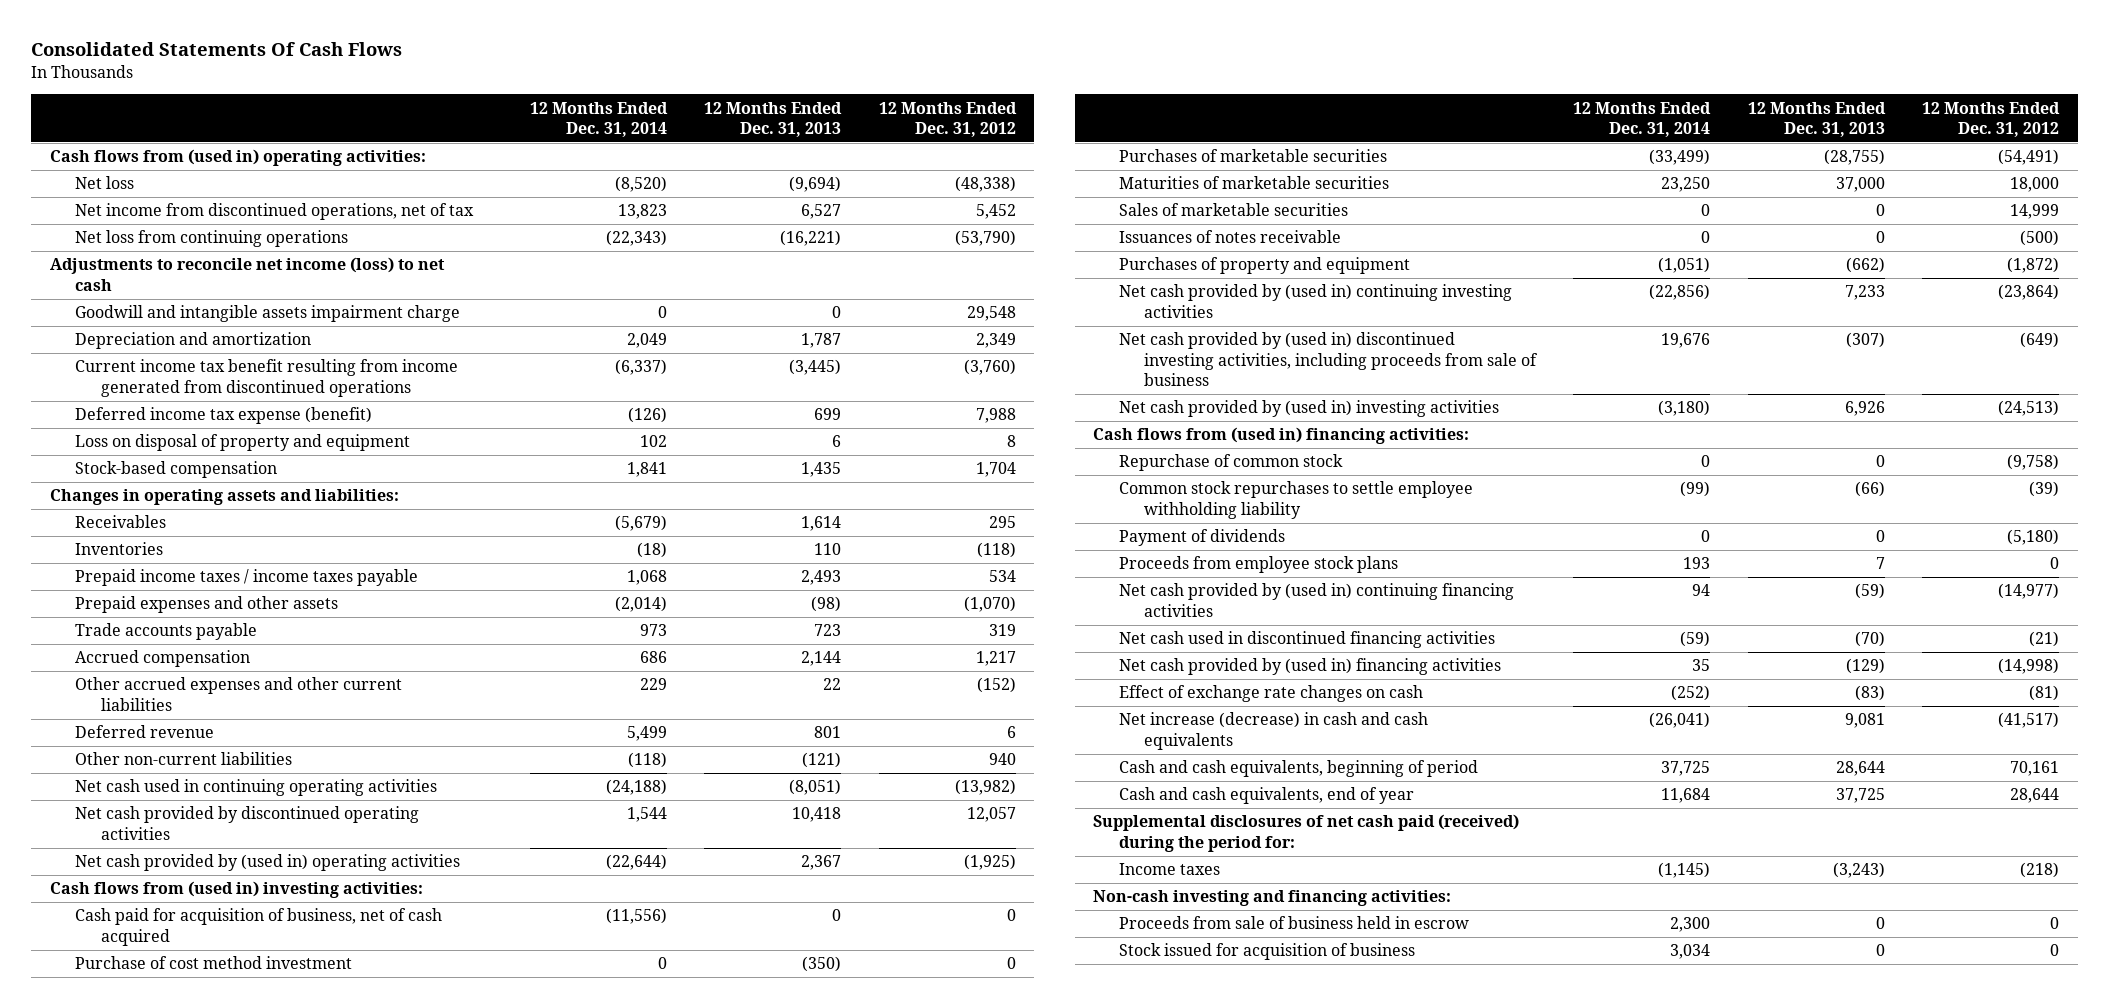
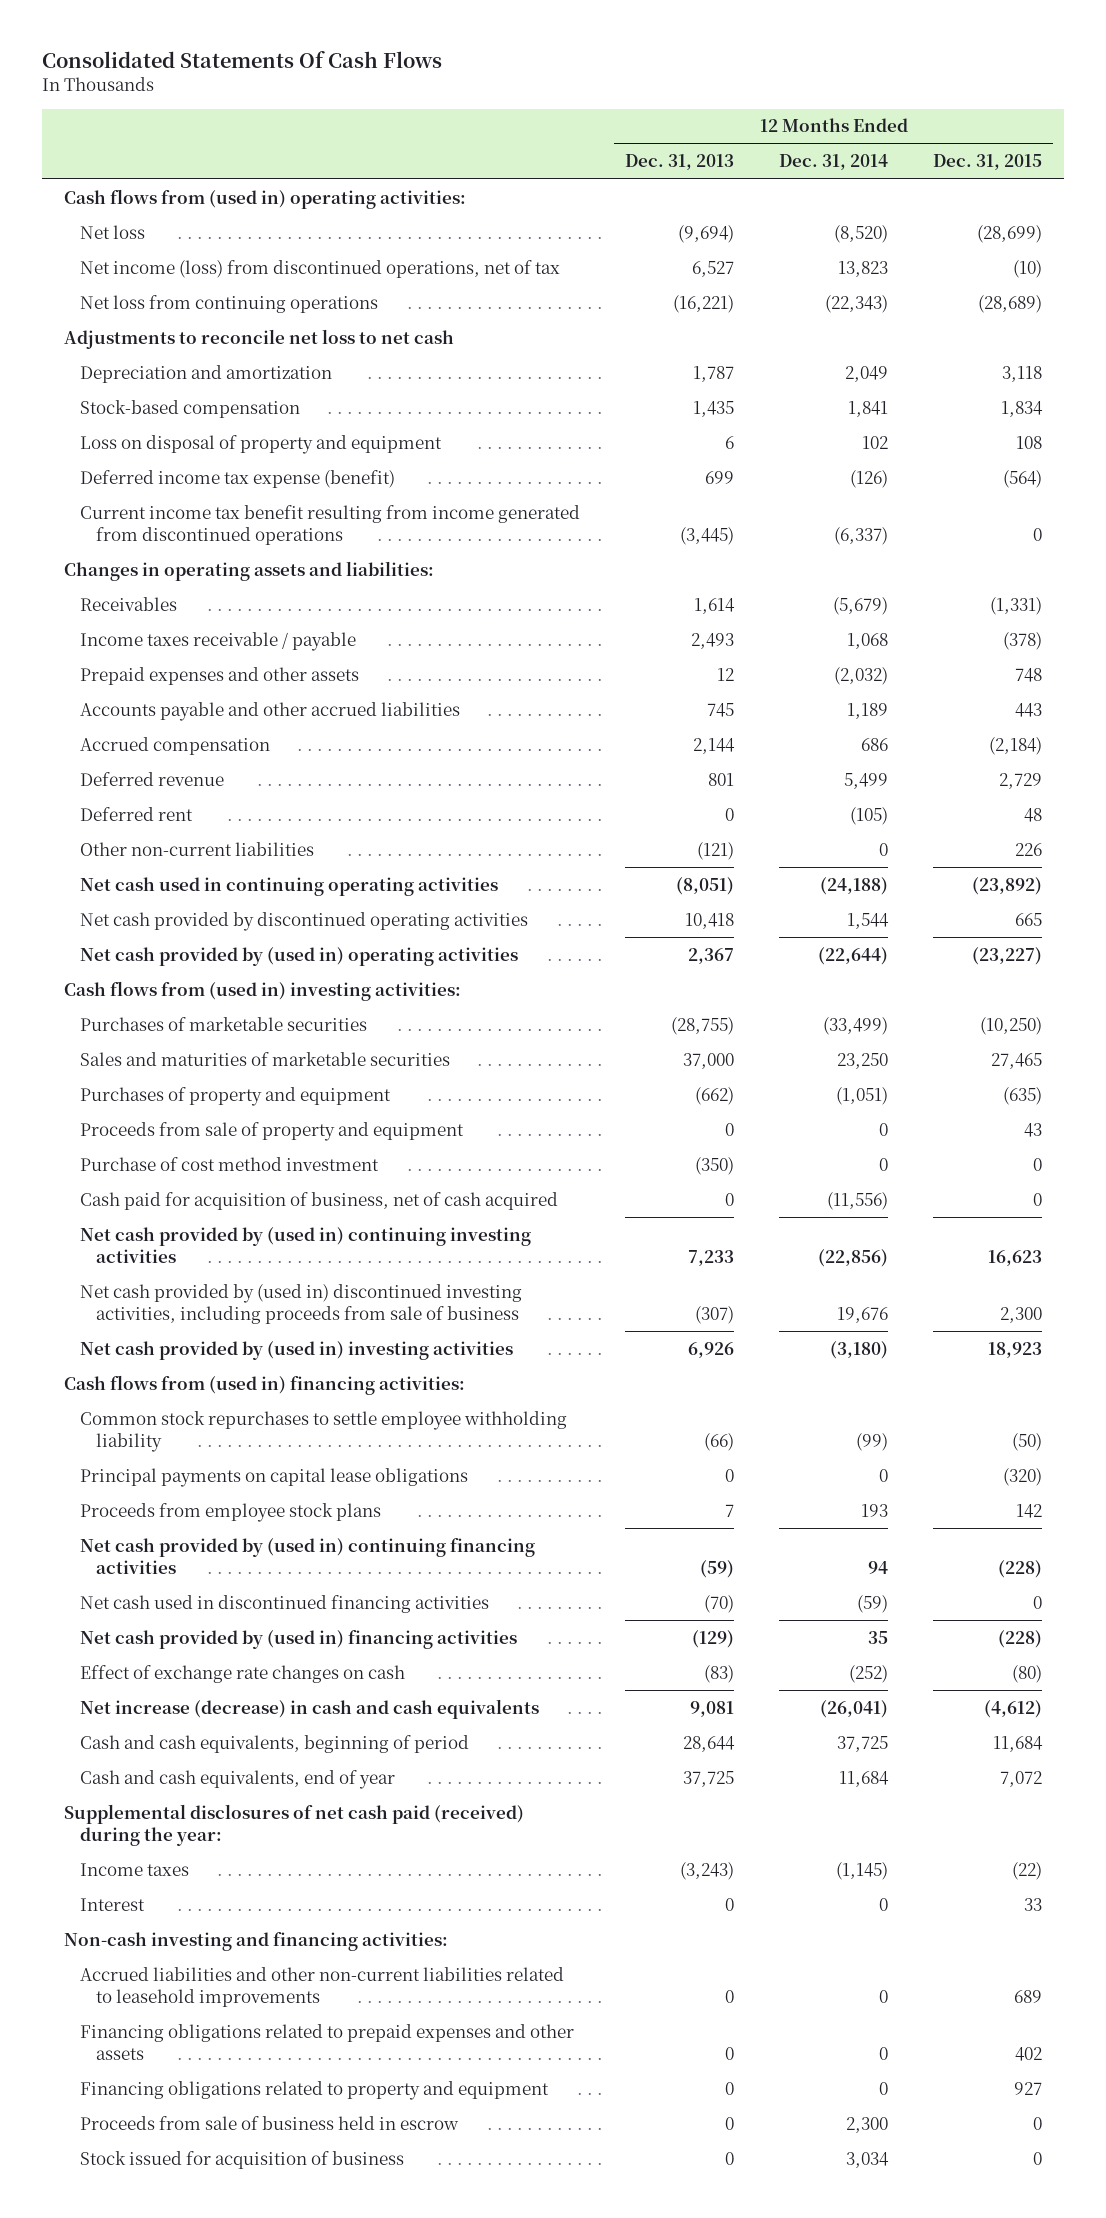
[878,101,1017,137] 12 Months Ended Dec. 31, 2012 -> none
none -> [932,154,1042,171] Dec. 31, 2015
[75,203,475,221] Net income from discontinued operations, net of tax -> [80,259,561,278] Net income (loss) from discontinued operations, net of tax
[75,305,461,323] Goodwill and intangible assets impairment charge -> none
[49,257,445,291] Adjustments to reconcile net income (loss) to net cash -> [63,328,454,349] Adjustments to reconcile net loss to net cash
[75,434,411,452] Loss on disposal of property and equipment -> [80,434,443,454] Loss on disposal of property and equipment
[75,407,373,425] Deferred income tax expense (benefit) -> [80,469,396,488] Deferred income tax expense (benefit)
[75,359,459,397] Current income tax benefit resulting from income generated from discontinued operations -> [80,504,581,545] Current income tax benefit resulting from income generated from discontinued operations
[75,542,164,556] Inventories -> none
[75,623,258,641] Trade accounts payable -> none
[75,569,419,587] Prepaid income taxes / income taxes payable -> [80,631,357,651] Income taxes receivable / payable
[614,596,667,613] (2,014) -> [834,666,889,685] (2,032)
[811,596,842,613] (98) -> [717,667,735,681] 12
none -> [80,701,461,721] Accounts payable and other accrued liabilities
[75,677,403,711] Other accrued expenses and other current liabilities -> none
none -> [80,806,194,821] Deferred rent
[627,752,667,769] (118) -> [879,842,889,856] 0
[1118,203,1348,217] Sales of marketable securities -> none
[1118,230,1341,244] Issuances of notes receivable -> none
[1118,176,1389,190] Maturities of marketable securities -> [80,1051,451,1066] Sales and maturities of marketable securities
none -> [80,1121,465,1141] Proceeds from sale of property and equipment
[75,956,353,970] Purchase of cost method investment -> [80,1156,380,1171] Purchase of cost method investment
[75,908,443,946] Cash paid for acquisition of business, net of cash acquired -> [80,1191,559,1210] Cash paid for acquisition of business, net of cash acquired
[1118,454,1343,472] Repurchase of common stock -> none
[1118,529,1285,547] Payment of dividends -> none
none -> [80,1467,469,1487] Principal payments on capital lease obligations
[1093,814,1520,852] Supplemental disclosures of net cash paid (received) during the period for: -> [63,1803,524,1846] Supplemental disclosures of net cash paid (received) during the year:
none -> [80,1897,146,1911] Interest
none -> [80,1966,565,2007] Accrued liabilities and other non-current liabilities related to leasehold improvements
none -> [80,2023,575,2060] Financing obligations related to prepaid expenses and other assets
none -> [80,2080,550,2100] Financing obligations related to property and equipment

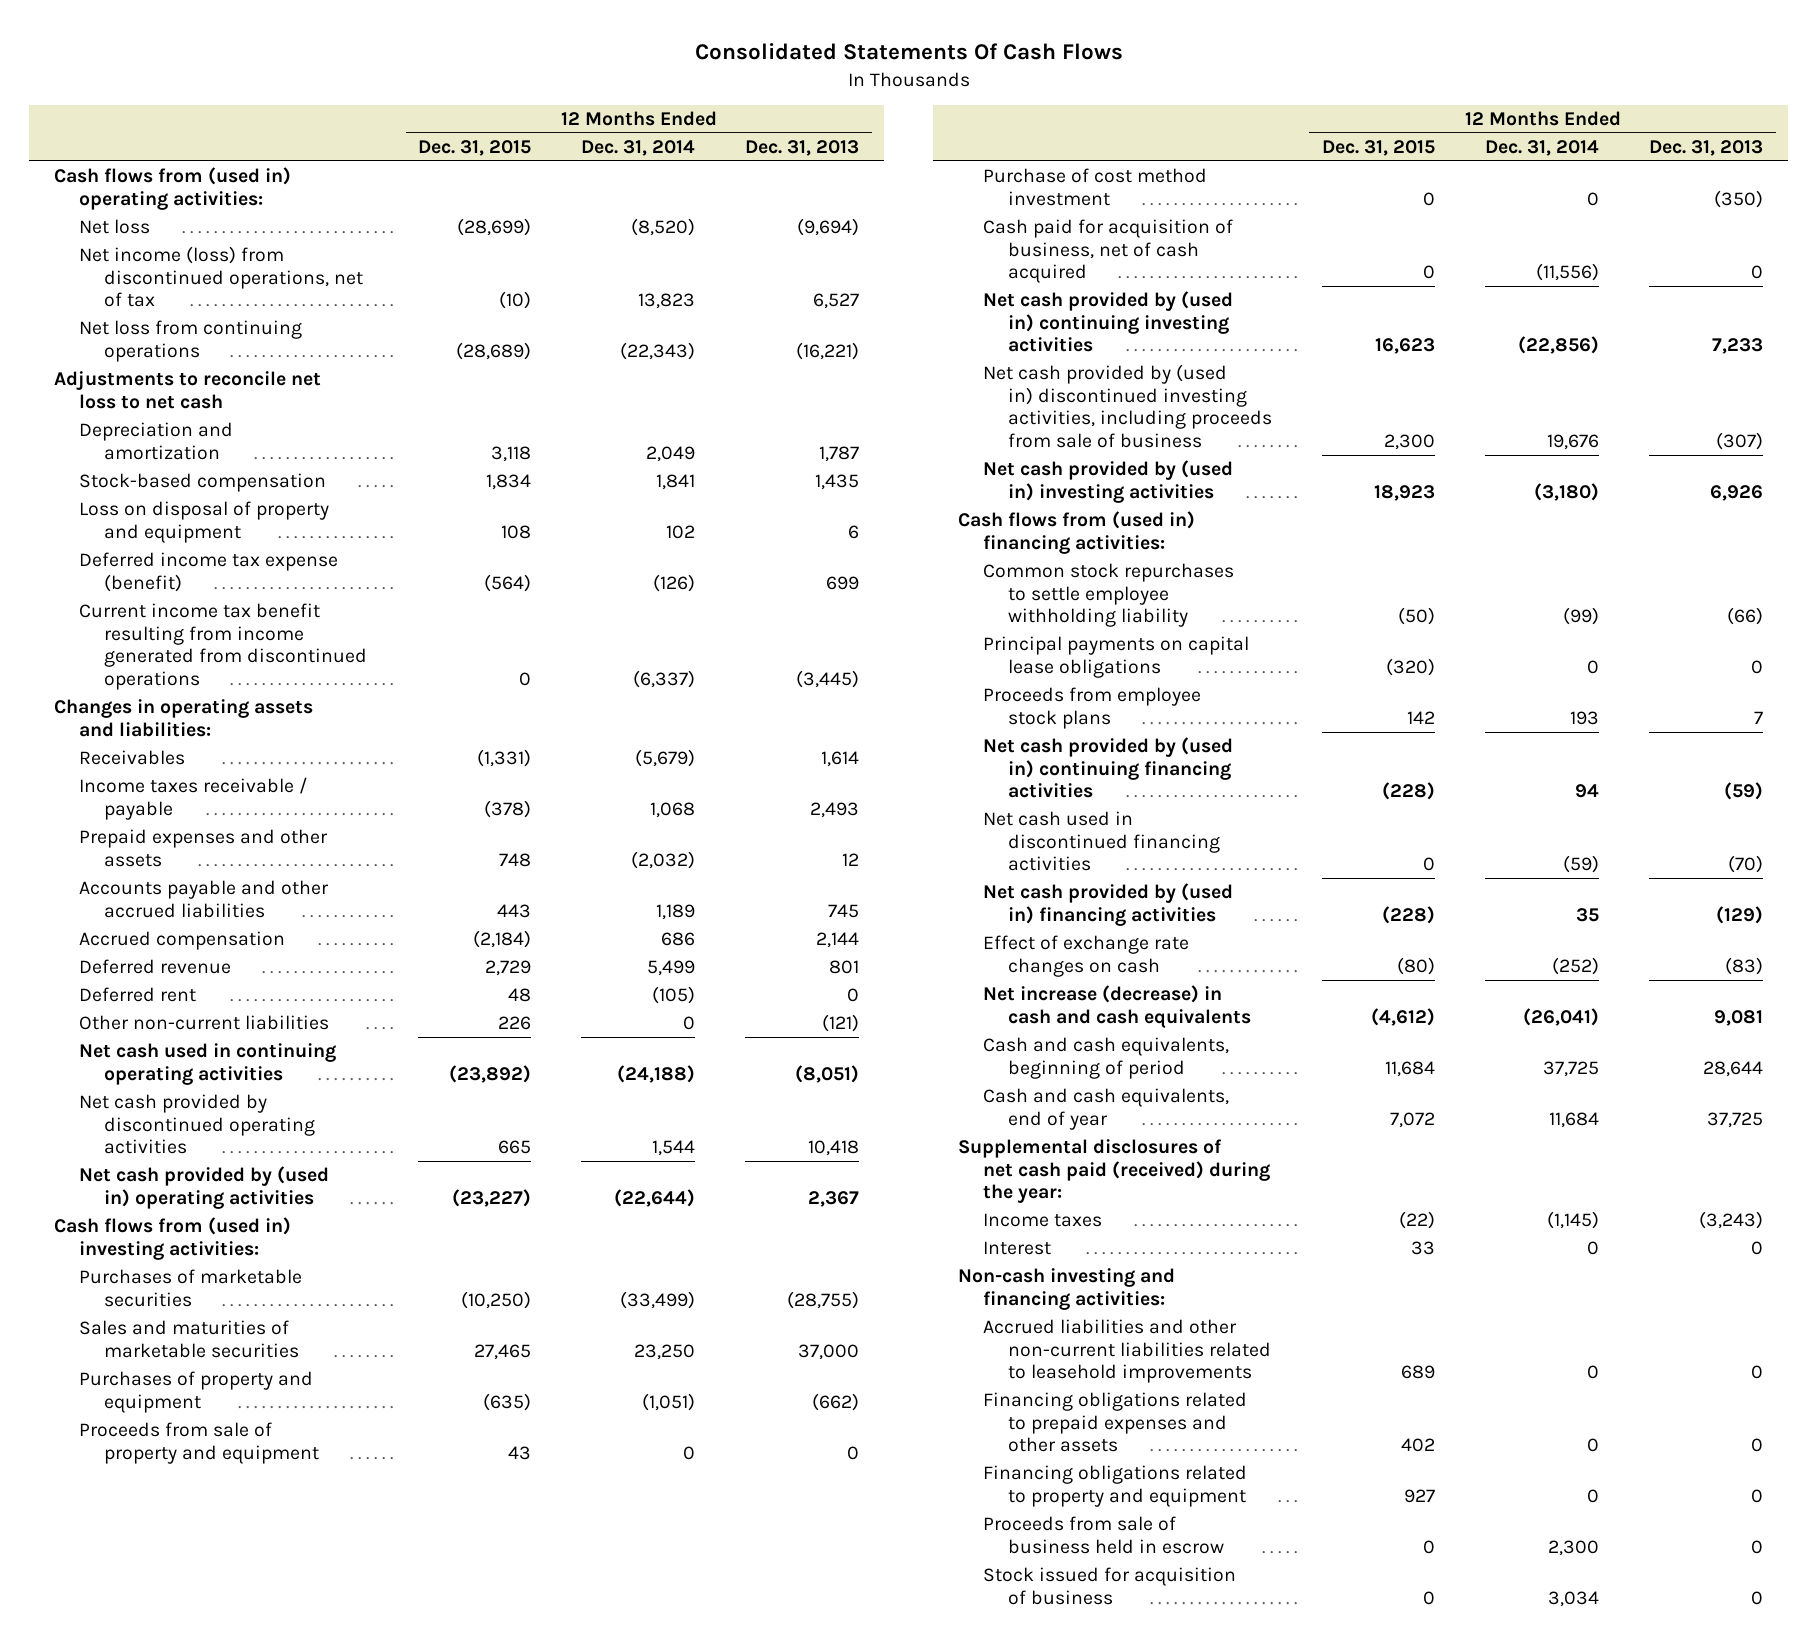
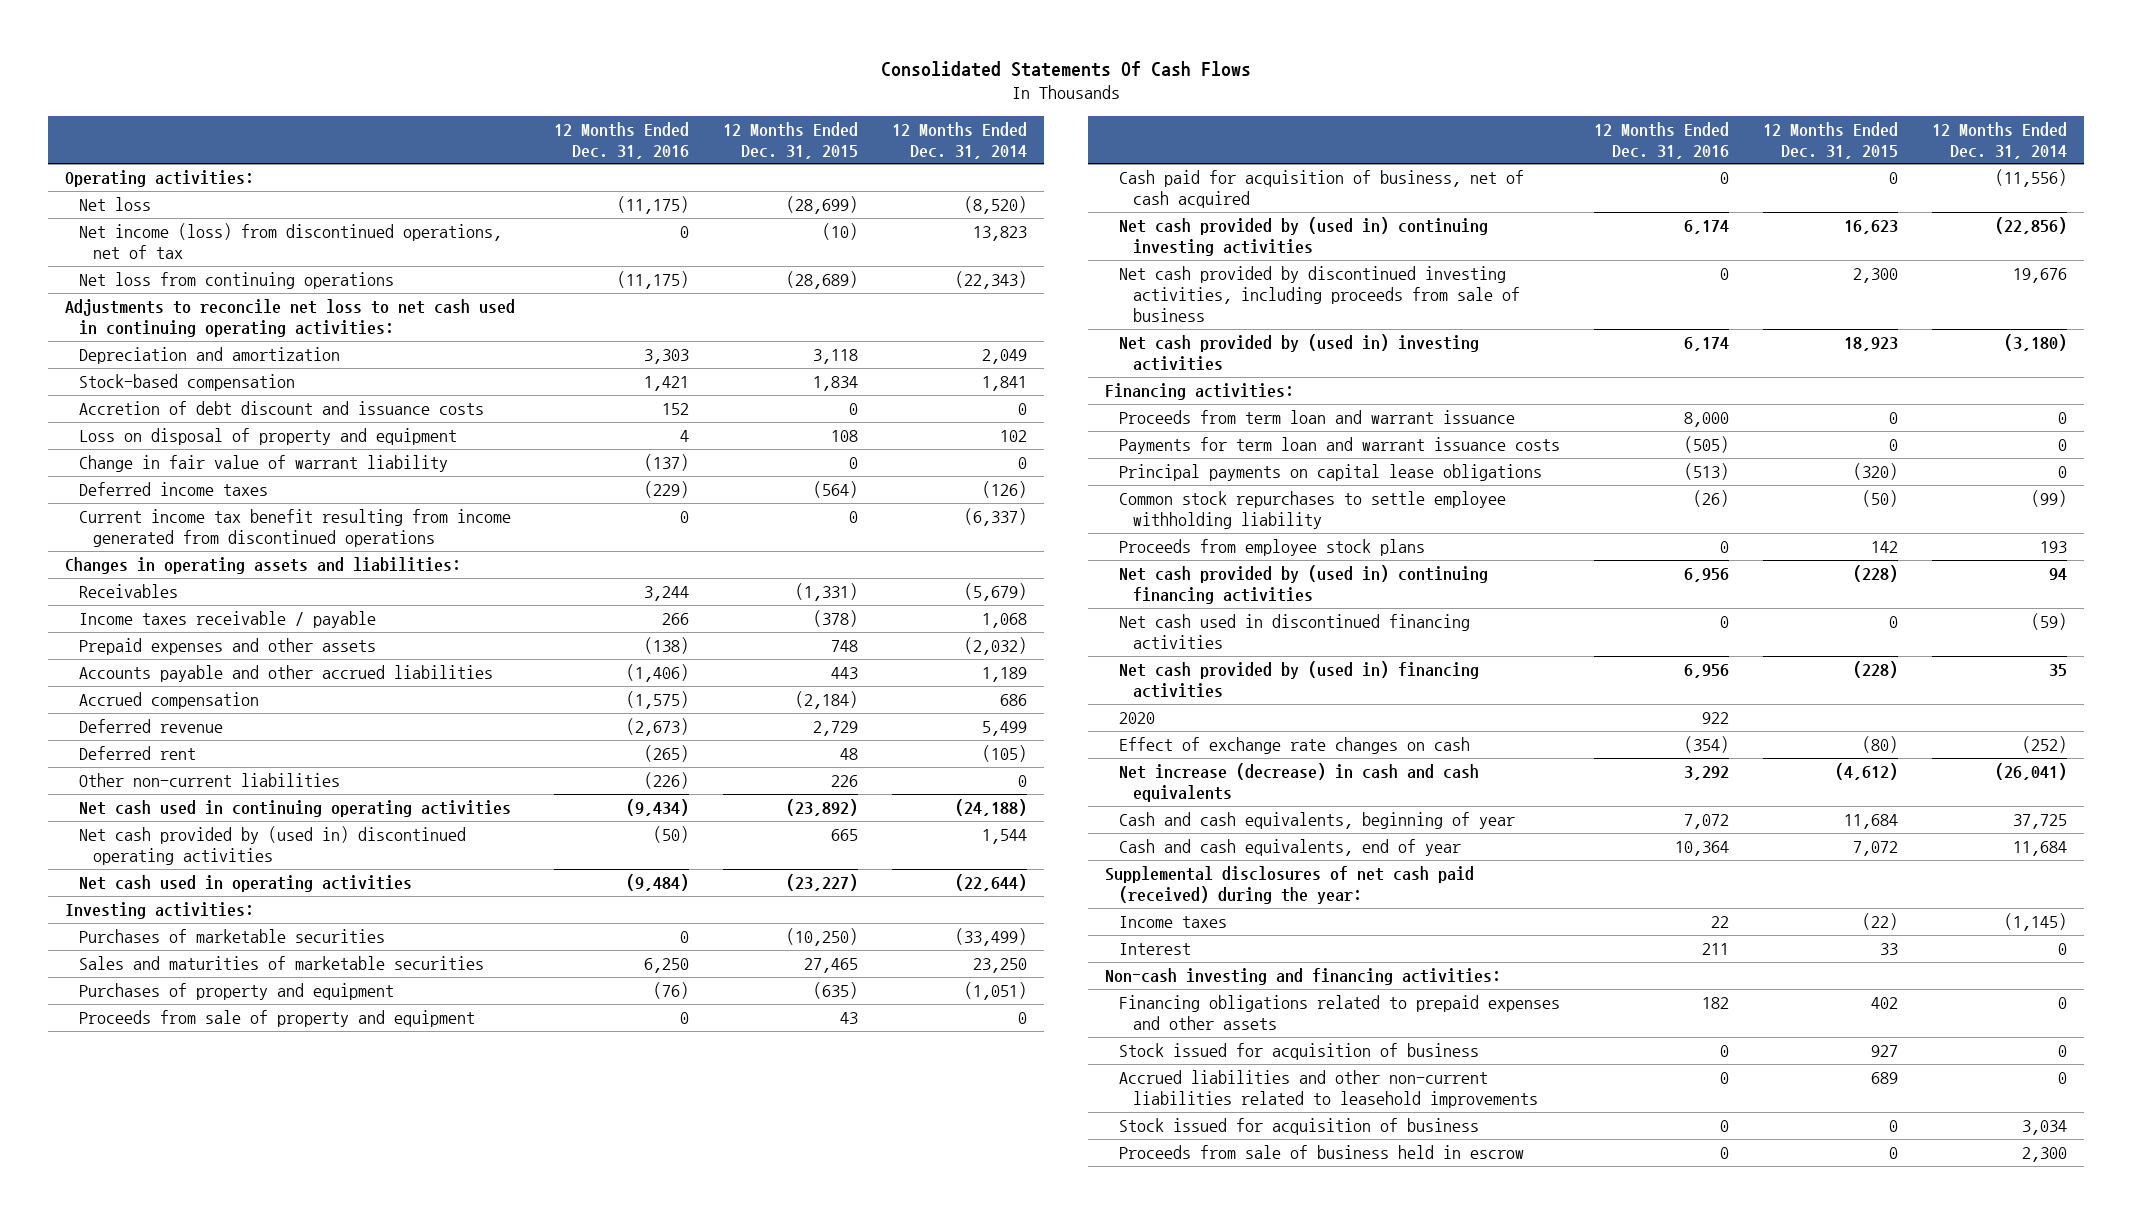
[745,139,860,156] Dec. 31, 2013 -> none
none -> [554,121,690,159] 12 Months Ended Dec. 31, 2016
[54,167,292,210] Cash flows from (used in) operating activities: -> [65,169,255,187] Operating activities:
[54,371,322,409] Adjustments to reconcile net loss to net cash -> [65,298,516,337] Adjustments to reconcile net loss to net cash used in continuing operating activities:
none -> [79,400,485,415] Accretion of debt discount and issuance costs
none -> [79,454,449,472] Change in fair value of warrant liability
[79,552,339,592] Deferred income tax expense (benefit) -> [79,481,269,496] Deferred income taxes
[79,1094,316,1155] Net cash provided by discontinued operating activities -> [79,825,467,865] Net cash provided by (used in) discontinued operating activities
[79,1166,330,1209] Net cash provided by (used in) operating activities -> [79,874,413,892] Net cash used in operating activities
[54,1217,292,1260] Cash flows from (used in) investing activities: -> [65,901,255,919] Investing activities:
[982,168,1207,206] Purchase of cost method investment -> none
[982,364,1272,449] Net cash provided by (used in) discontinued investing activities, including proceeds from sale of business -> [1118,265,1520,322] Net cash provided by discontinued investing activities, including proceeds from sale of business
[958,511,1196,554] Cash flows from (used in) financing activities: -> [1104,382,1294,400] Financing activities:
none -> [1118,409,1515,424] Proceeds from term loan and warrant issuance
none -> [1118,436,1560,454] Payments for term loan and warrant issuance costs
[982,563,1234,628] Common stock repurchases to settle employee withholding liability -> [1118,490,1506,529] Common stock repurchases to settle employee withholding liability
none -> [1118,711,1155,724] 2020
[982,1037,1229,1079] Cash and cash equivalents, beginning of period -> [1118,811,1515,829] Cash and cash equivalents, beginning of year
[982,1465,1247,1507] Financing obligations related to property and equipment -> [1118,1042,1479,1060] Stock issued for acquisition of business
[982,1319,1271,1384] Accrued liabilities and other non-current liabilities related to leasehold improvements -> [1118,1069,1538,1108] Accrued liabilities and other non-current liabilities related to leasehold improvements
[982,1516,1224,1554] Proceeds from sale of business held in escrow -> [1118,1144,1524,1159] Proceeds from sale of business held in escrow

